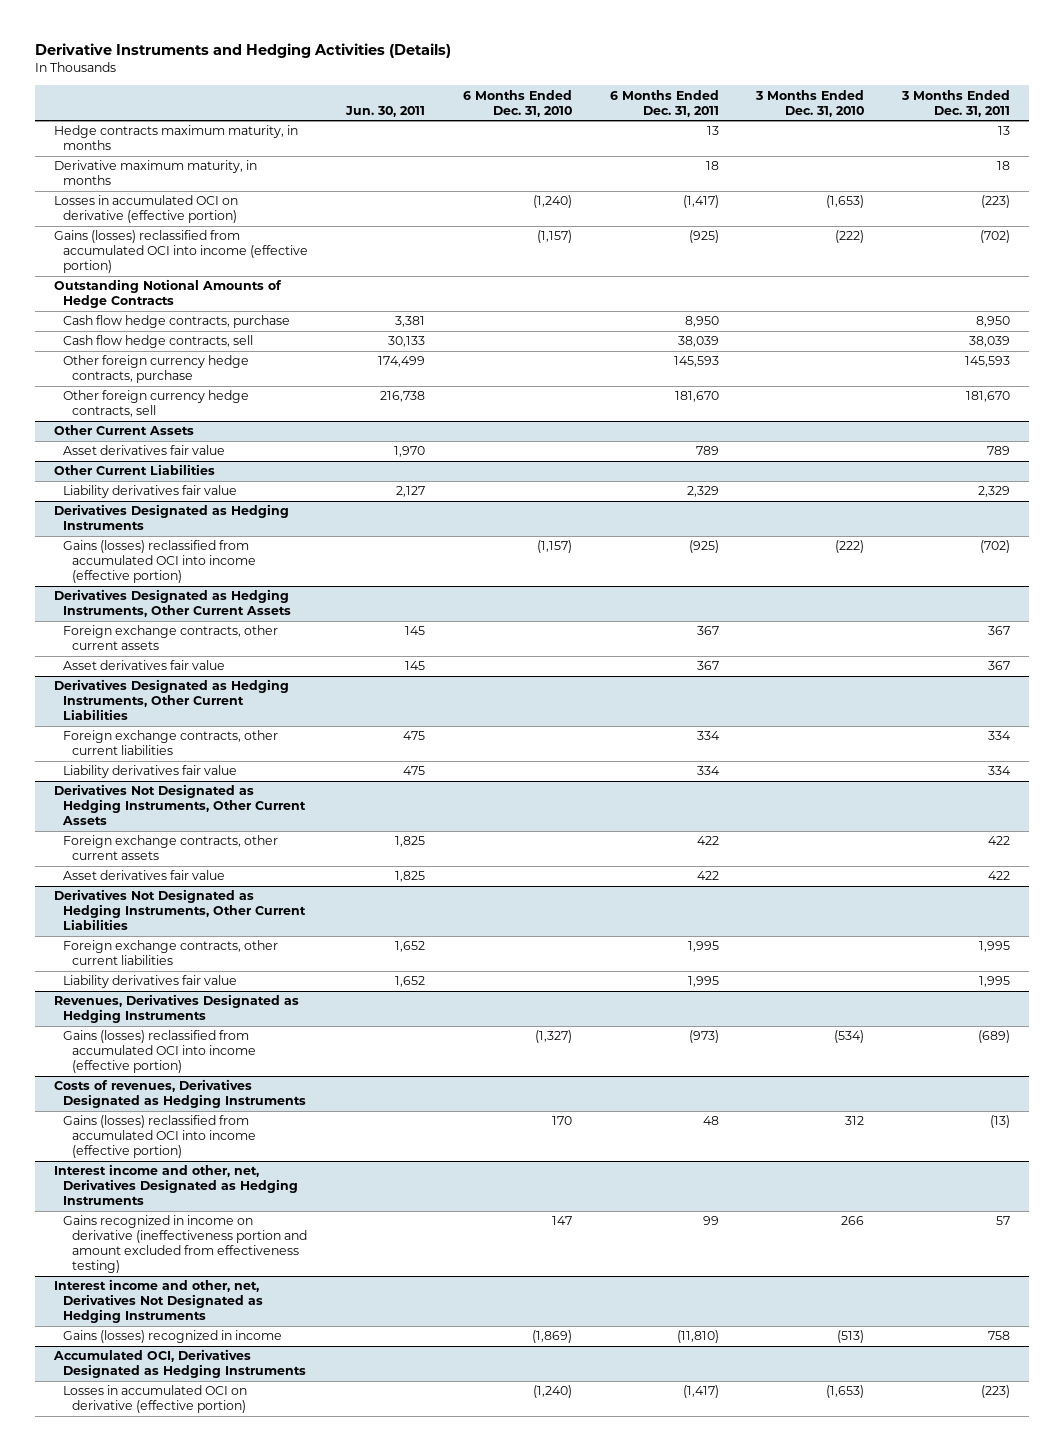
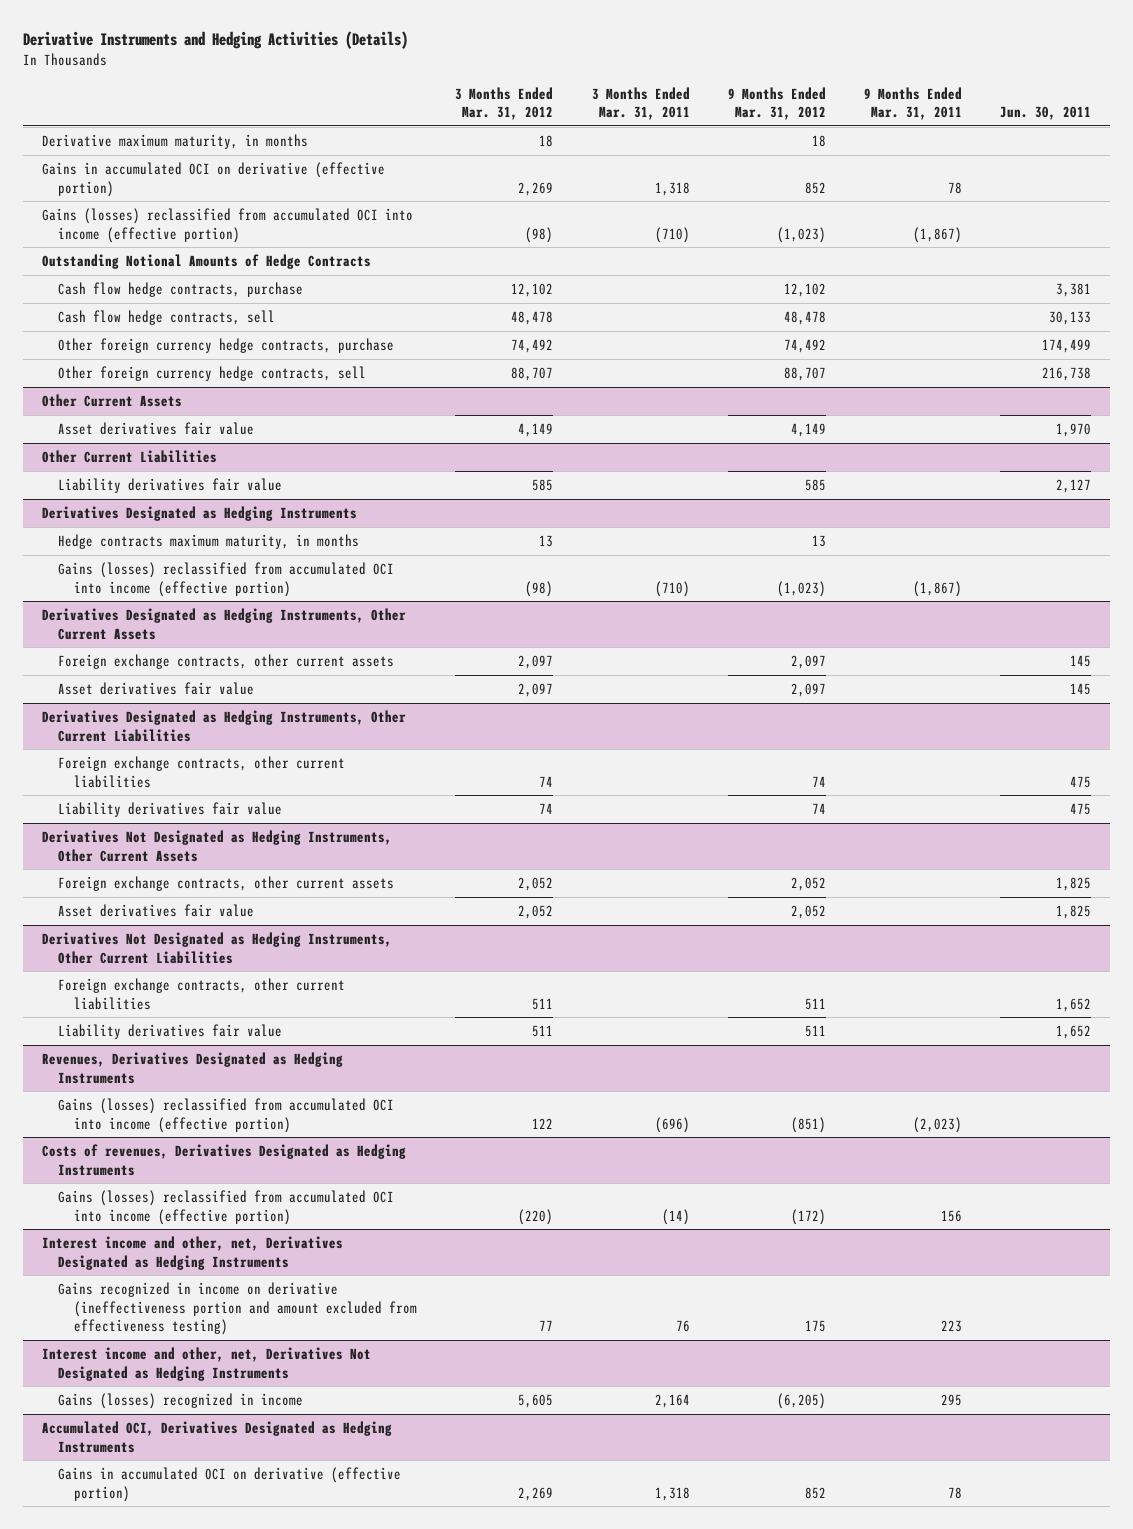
[462,89,572,117] 6 Months Ended Dec. 31, 2010 -> none
[609,89,719,117] 6 Months Ended Dec. 31, 2011 -> none
[755,89,865,117] 3 Months Ended Dec. 31, 2010 -> none
[901,89,1011,117] 3 Months Ended Dec. 31, 2011 -> none
none -> [455,86,554,121] 3 Months Ended Mar. 31, 2012
none -> [591,86,690,121] 3 Months Ended Mar. 31, 2011
none -> [727,86,826,121] 9 Months Ended Mar. 31, 2012
none -> [863,86,962,121] 9 Months Ended Mar. 31, 2011
[54,125,299,151] Hedge contracts maximum maturity, in months -> none
[54,195,239,224] Losses in accumulated OCI on derivative (effective portion) -> [41,161,385,197] Gains in accumulated OCI on derivative (effective portion)
none -> [58,533,360,549] Hedge contracts maximum maturity, in months
[63,1385,248,1414] Losses in accumulated OCI on derivative (effective portion) -> [58,1466,402,1502] Gains in accumulated OCI on derivative (effective portion)

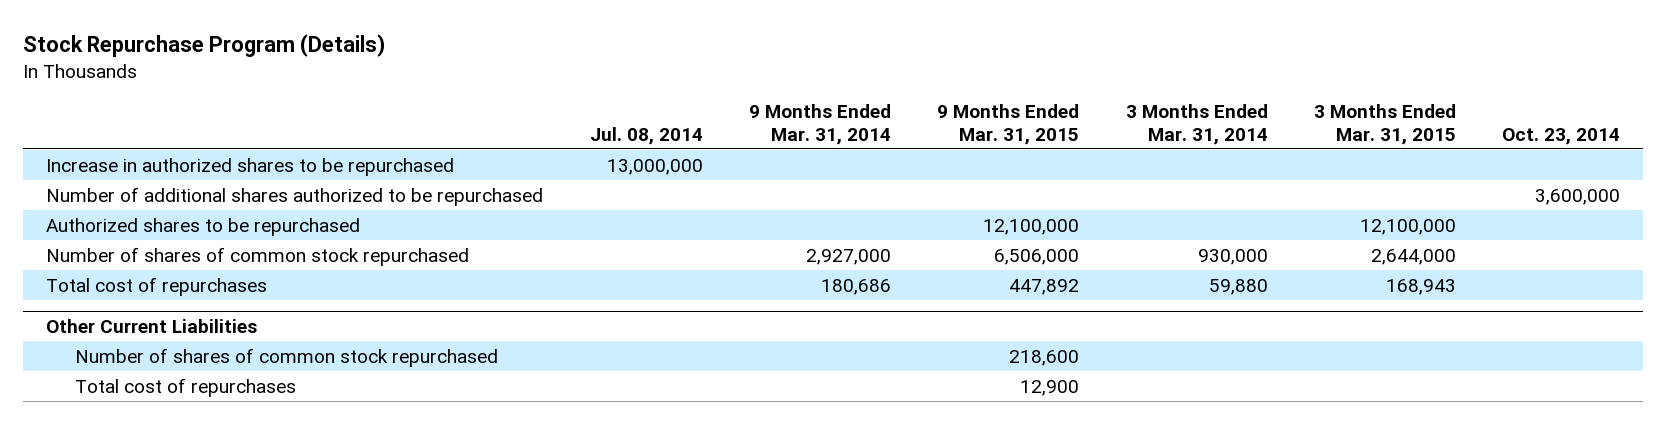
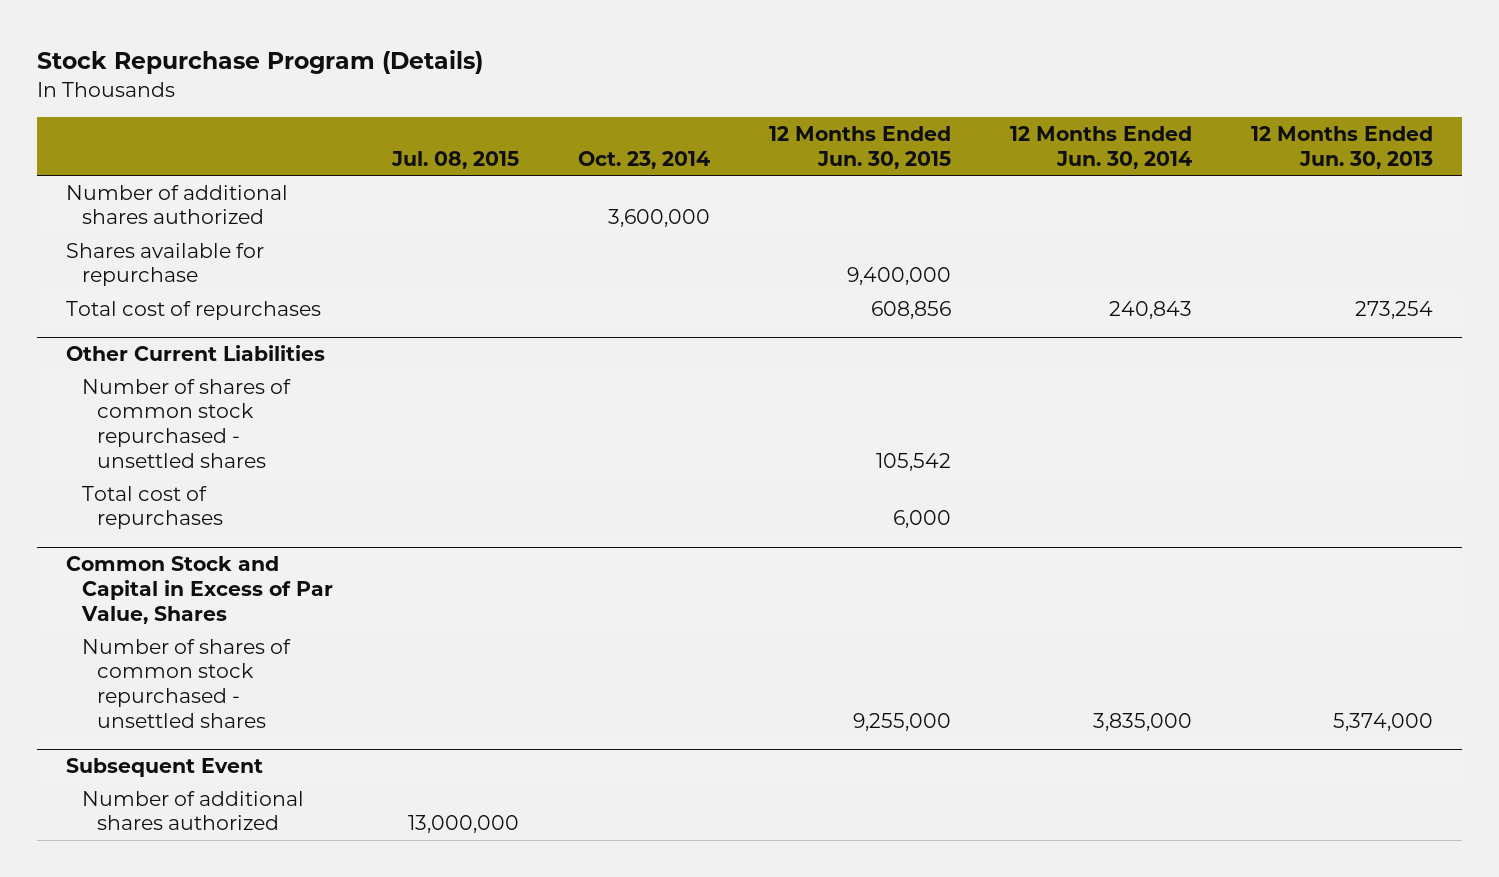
[589,126,703,145] Jul. 08, 2014 -> none
[748,104,891,145] 9 Months Ended Mar. 31, 2014 -> none
[937,104,1080,145] 9 Months Ended Mar. 31, 2015 -> none
[1125,104,1268,145] 3 Months Ended Mar. 31, 2014 -> none
[1313,104,1456,145] 3 Months Ended Mar. 31, 2015 -> none
none -> [390,150,519,169] Jul. 08, 2015
none -> [768,126,951,169] 12 Months Ended Jun. 30, 2015
none -> [1009,126,1192,169] 12 Months Ended Jun. 30, 2014
none -> [1250,126,1433,169] 12 Months Ended Jun. 30, 2013
[46,157,455,176] Increase in authorized shares to be repurchased -> none
[46,246,470,266] Number of shares of common stock repurchased -> none
[46,186,544,206] Number of additional shares authorized to be repurchased -> [66,184,289,225] Number of additional shares authorized
[46,217,361,236] Authorized shares to be repurchased -> [66,242,265,287] Shares available for repurchase
[75,347,499,367] Number of shares of common stock repurchased -> [81,378,291,469] Number of shares of common stock repurchased - unsettled shares
none -> [66,556,333,624] Common Stock and Capital in Excess of Par Value, Shares
none -> [81,638,291,729] Number of shares of common stock repurchased - unsettled shares
none -> [66,758,264,778] Subsequent Event
none -> [81,790,304,831] Number of additional shares authorized

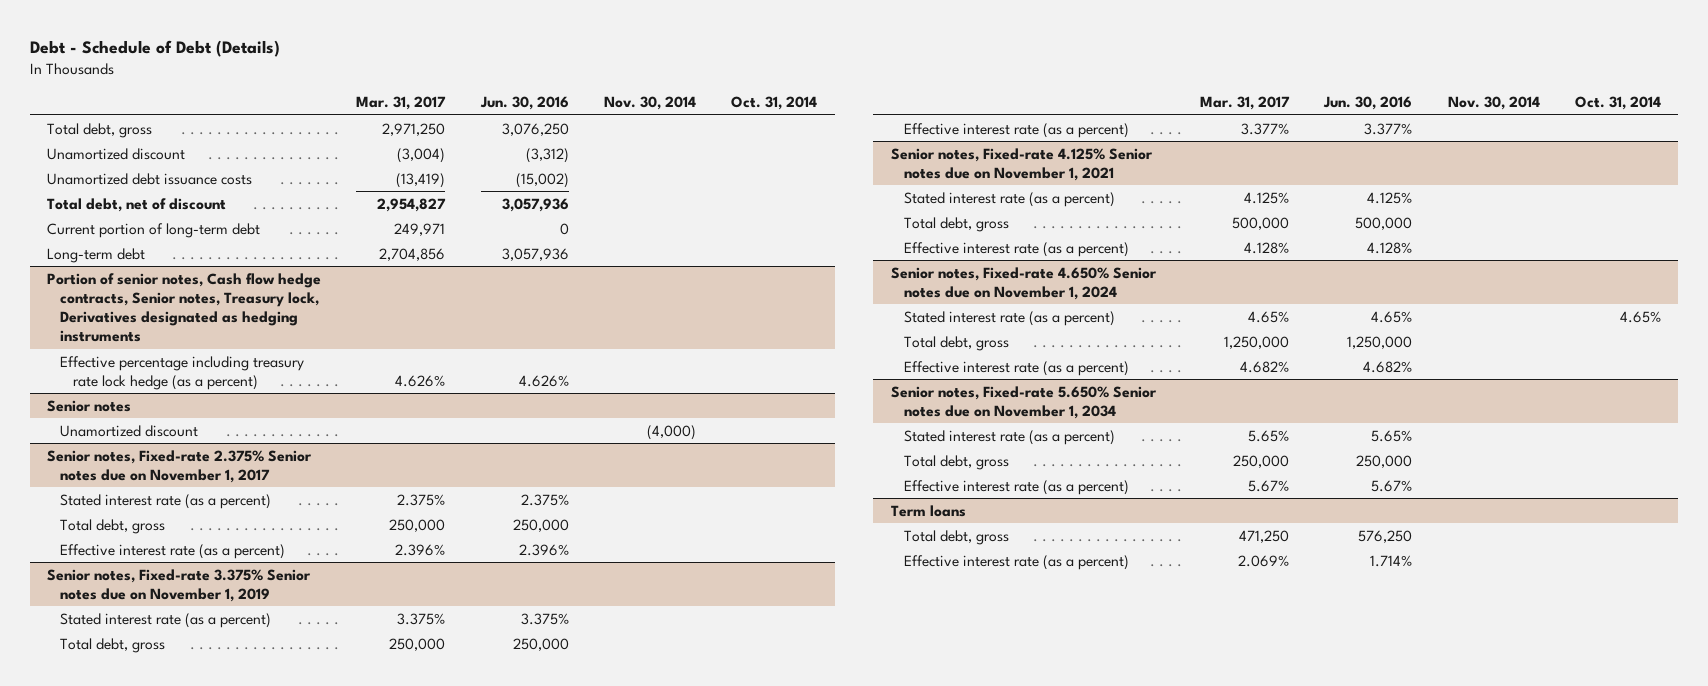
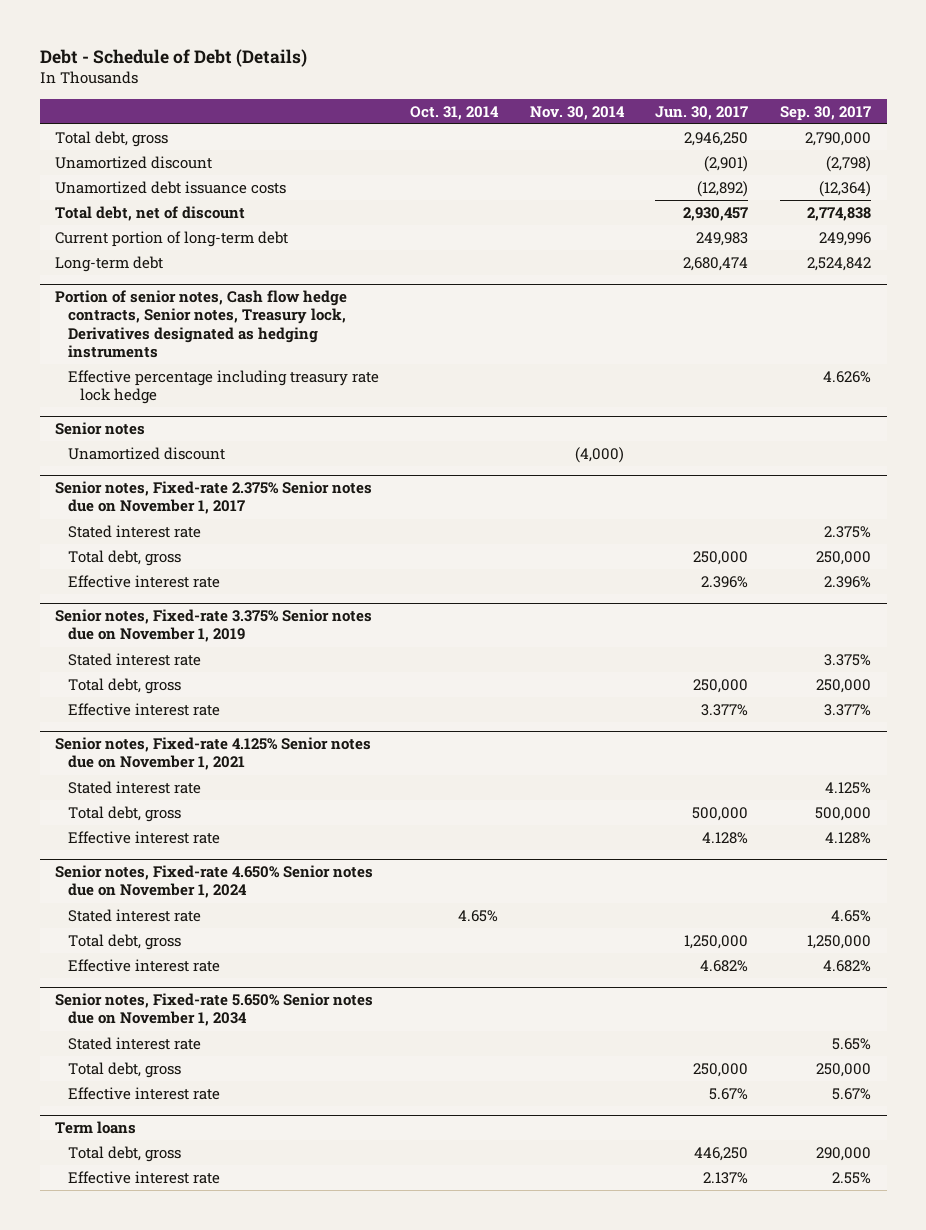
[356,96,447,111] Mar. 31, 2017 -> none
[479,96,569,111] Jun. 30, 2016 -> none
none -> [655,105,749,120] Jun. 30, 2017
none -> [779,105,871,121] Sep. 30, 2017
[60,355,305,390] Effective percentage including treasury rate lock hedge (as a percent) -> [67,369,379,405] Effective percentage including treasury rate lock hedge
[60,493,272,509] Stated interest rate (as a percent) -> [67,524,201,538] Stated interest rate
[60,543,286,559] Effective interest rate (as a percent) -> [67,574,220,588] Effective interest rate
[60,612,272,628] Stated interest rate (as a percent) -> [67,652,201,666] Stated interest rate
[903,122,1129,138] Effective interest rate (as a percent) -> [67,702,220,716] Effective interest rate
[903,191,1115,207] Stated interest rate (as a percent) -> [67,780,201,794] Stated interest rate
[903,241,1129,257] Effective interest rate (as a percent) -> [67,830,220,844] Effective interest rate
[903,310,1115,326] Stated interest rate (as a percent) -> [67,908,201,922] Stated interest rate
[903,360,1129,376] Effective interest rate (as a percent) -> [67,958,220,972] Effective interest rate
[903,429,1115,445] Stated interest rate (as a percent) -> [67,1036,201,1050] Stated interest rate
[903,479,1129,495] Effective interest rate (as a percent) -> [67,1086,220,1100] Effective interest rate
[903,554,1129,570] Effective interest rate (as a percent) -> [67,1170,220,1184] Effective interest rate

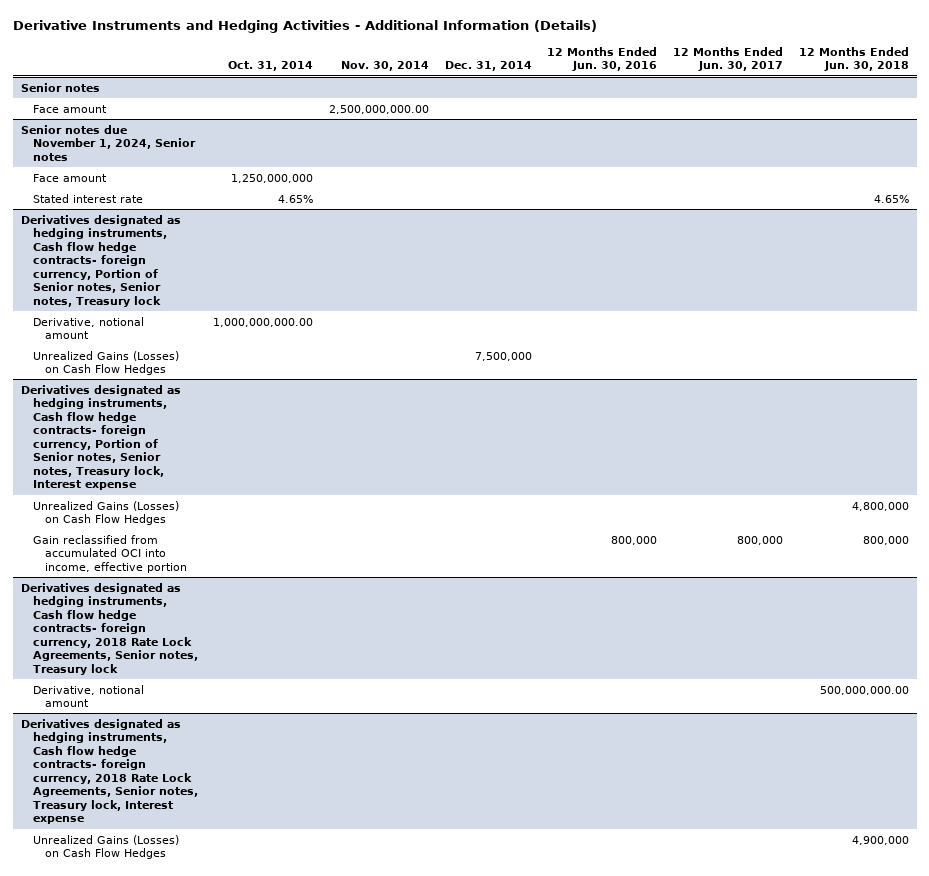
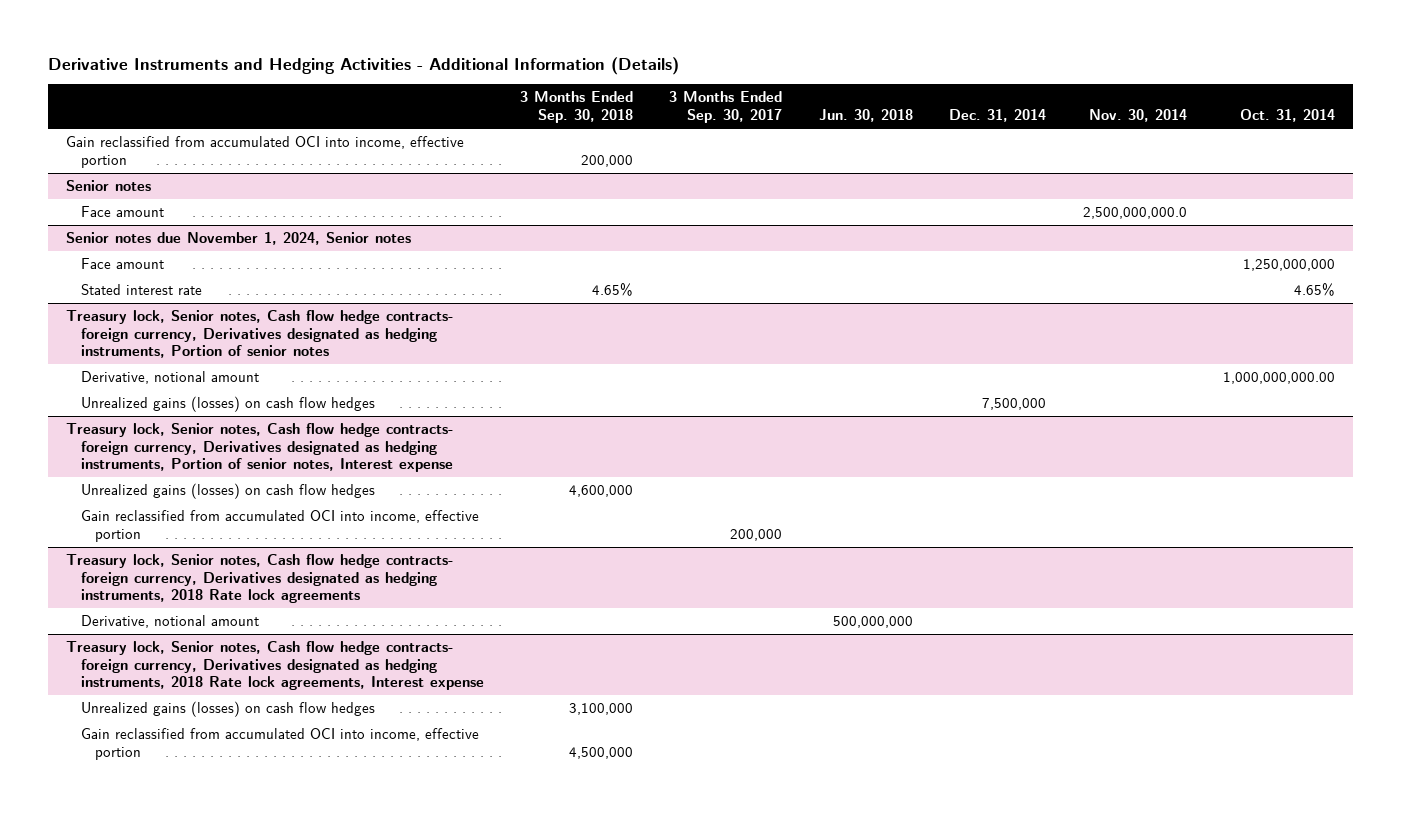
[547,46,658,72] 12 Months Ended Jun. 30, 2016 -> none
[673,46,784,72] 12 Months Ended Jun. 30, 2017 -> none
[798,46,909,72] 12 Months Ended Jun. 30, 2018 -> none
none -> [519,91,633,124] 3 Months Ended Sep. 30, 2018
none -> [669,91,783,124] 3 Months Ended Sep. 30, 2017
none -> [818,109,913,123] Jun. 30, 2018
none -> [65,136,464,168] Gain reclassified from accumulated OCI into income, effective portion
[329,104,430,114] 2,500,000,000.00 -> [1082,207,1187,220] 2,500,000,000.0
[20,214,181,307] Derivatives designated as hedging instruments, Cash flow hedge contracts- foreign currency, Portion of Senior notes, Senior notes, Treasury lock -> [65,310,454,359] Treasury lock, Senior notes, Cash flow hedge contracts- foreign currency, Derivatives designated as hedging instruments, Portion of senior notes
[32,350,179,376] Unrealized Gains (Losses) on Cash Flow Hedges -> [80,396,375,413] Unrealized gains (losses) on cash flow hedges
[20,384,181,491] Derivatives designated as hedging instruments, Cash flow hedge contracts- foreign currency, Portion of Senior notes, Senior notes, Treasury lock, Interest expense -> [65,423,454,473] Treasury lock, Senior notes, Cash flow hedge contracts- foreign currency, Derivatives designated as hedging instruments, Portion of senior notes, Interest expense
[32,500,179,526] Unrealized Gains (Losses) on Cash Flow Hedges -> [80,483,375,500] Unrealized gains (losses) on cash flow hedges
[20,582,198,675] Derivatives designated as hedging instruments, Cash flow hedge contracts- foreign currency, 2018 Rate Lock Agreements, Senior notes, Treasury lock -> [65,554,454,604] Treasury lock, Senior notes, Cash flow hedge contracts- foreign currency, Derivatives designated as hedging instruments, 2018 Rate lock agreements
[20,718,198,825] Derivatives designated as hedging instruments, Cash flow hedge contracts- foreign currency, 2018 Rate Lock Agreements, Senior notes, Treasury lock, Interest expense -> [65,641,484,691] Treasury lock, Senior notes, Cash flow hedge contracts- foreign currency, Derivatives designated as hedging instruments, 2018 Rate lock agreements, Interest expense
[32,834,179,860] Unrealized Gains (Losses) on Cash Flow Hedges -> [80,701,375,718] Unrealized gains (losses) on cash flow hedges
none -> [80,728,479,760] Gain reclassified from accumulated OCI into income, effective portion

